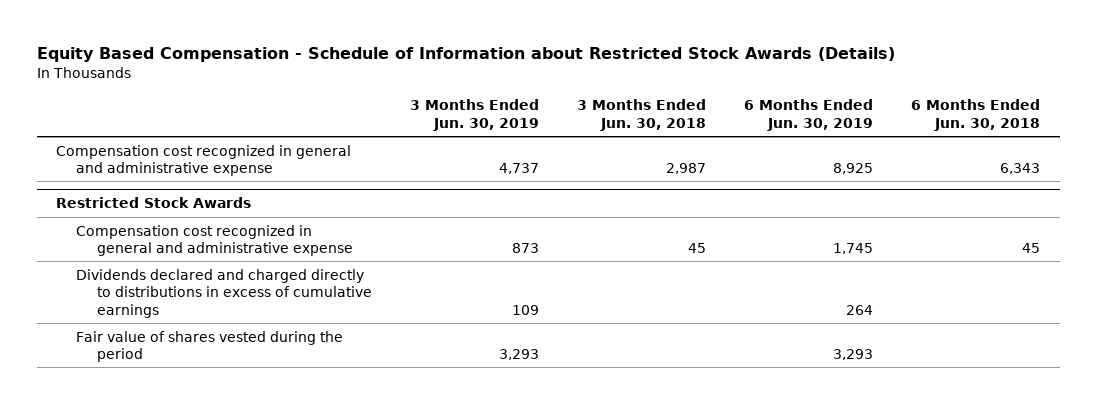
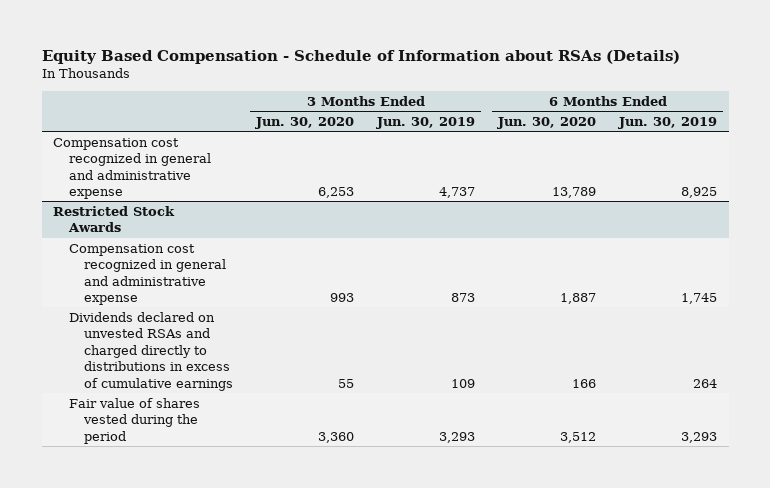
[37,46,896,62] Equity Based Compensation - Schedule of Information about Restricted Stock Awards (Details) -> [41,50,680,65] Equity Based Compensation - Schedule of Information about RSAs (Details)
[577,99,707,131] 3 Months Ended Jun. 30, 2018 -> none
[911,99,1041,131] 6 Months Ended Jun. 30, 2018 -> none
none -> [255,116,355,129] Jun. 30, 2020
none -> [497,116,597,129] Jun. 30, 2020
[76,268,372,318] Dividends declared and charged directly to distributions in excess of cumulative earnings -> [68,311,234,391] Dividends declared on unvested RSAs and charged directly to distributions in excess of cumulative earnings

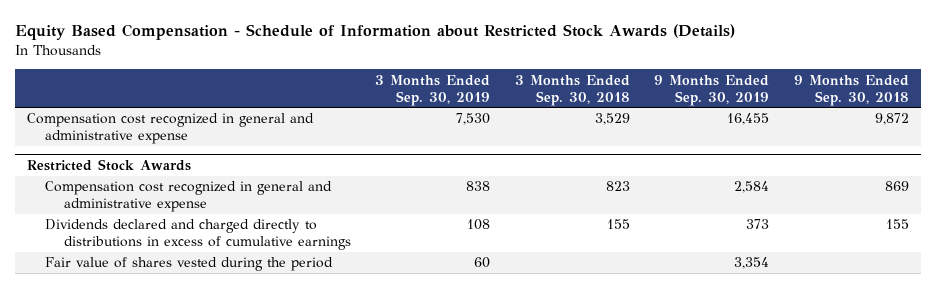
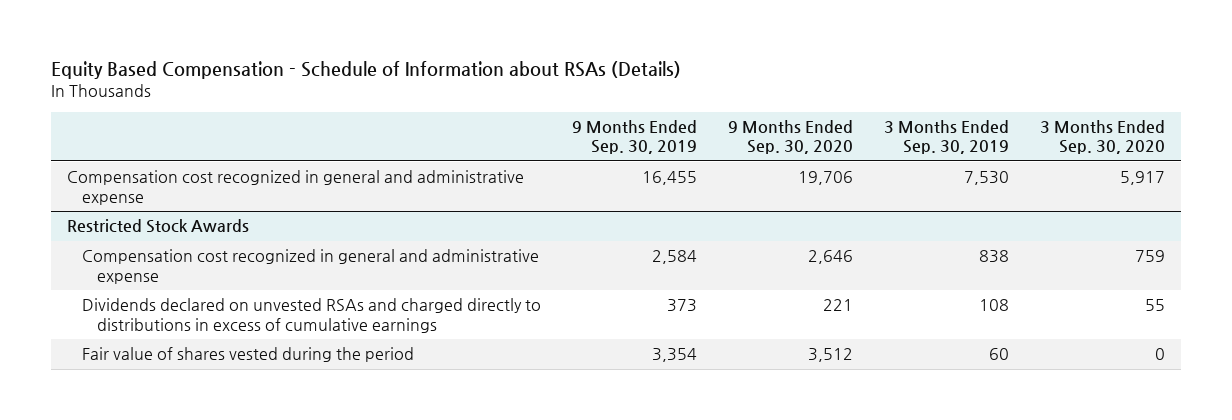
[14,24,735,41] Equity Based Compensation - Schedule of Information about Restricted Stock Awards (Details) -> [51,61,682,80] Equity Based Compensation - Schedule of Information about RSAs (Details)
[514,74,630,106] 3 Months Ended Sep. 30, 2018 -> none
[793,74,909,106] 9 Months Ended Sep. 30, 2018 -> none
none -> [727,120,853,155] 9 Months Ended Sep. 30, 2020
none -> [1040,120,1166,155] 3 Months Ended Sep. 30, 2020
[45,219,351,251] Dividends declared and charged directly to distributions in excess of cumulative earnings -> [81,298,541,333] Dividends declared on unvested RSAs and charged directly to distributions in excess of cumulative earnings

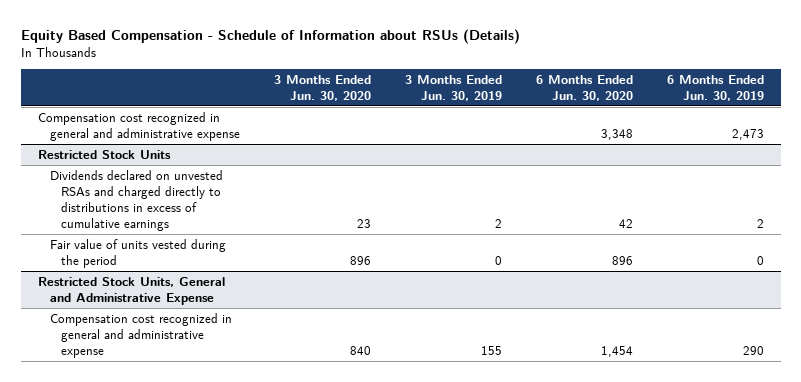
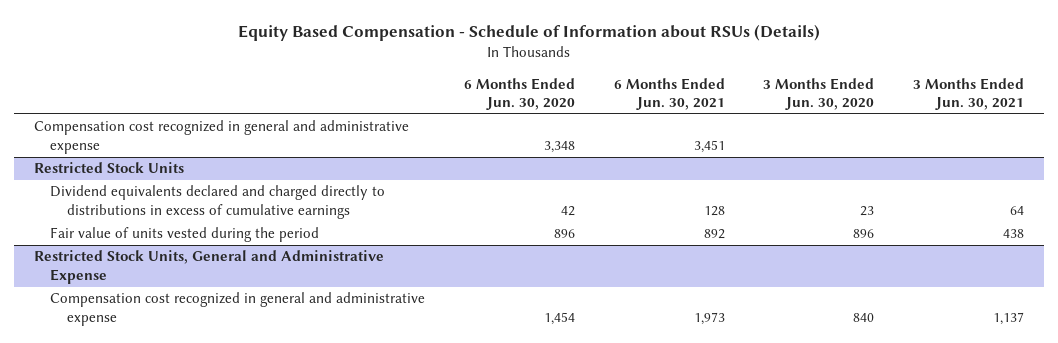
[404,74,502,101] 3 Months Ended Jun. 30, 2019 -> none
[666,74,764,101] 6 Months Ended Jun. 30, 2019 -> none
none -> [613,77,725,111] 6 Months Ended Jun. 30, 2021
none -> [913,77,1025,111] 3 Months Ended Jun. 30, 2021
[49,169,223,231] Dividends declared on unvested RSAs and charged directly to distributions in excess of cumulative earnings -> [50,185,386,219] Dividend equivalents declared and charged directly to distributions in excess of cumulative earnings

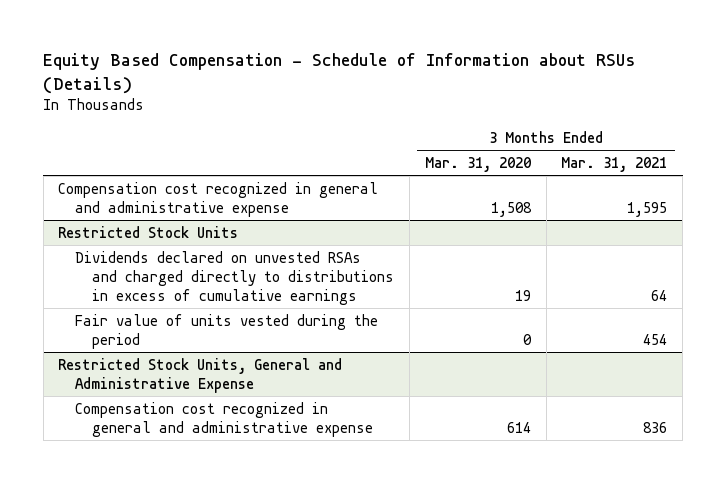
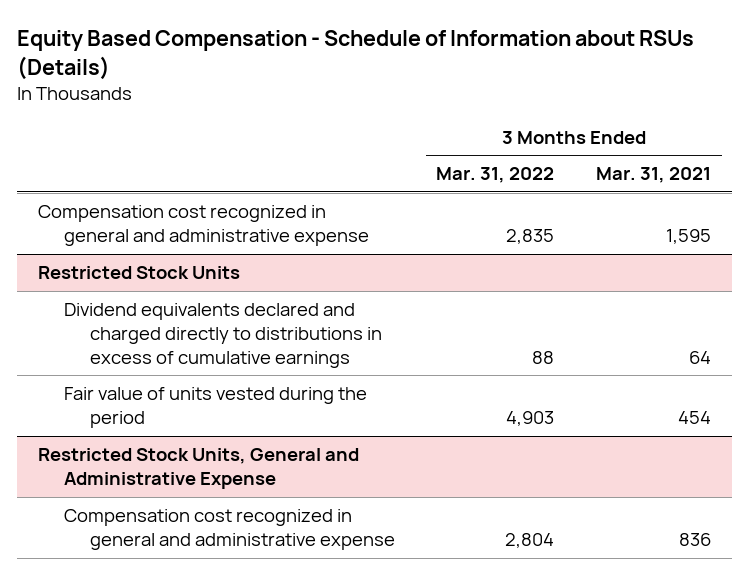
[424,156,531,172] Mar. 31, 2020 -> none
none -> [436,167,555,184] Mar. 31, 2022
[75,250,395,306] Dividends declared on unvested RSAs and charged directly to distributions in excess of cumulative earnings -> [63,303,382,368] Dividend equivalents declared and charged directly to distributions in excess of cumulative earnings

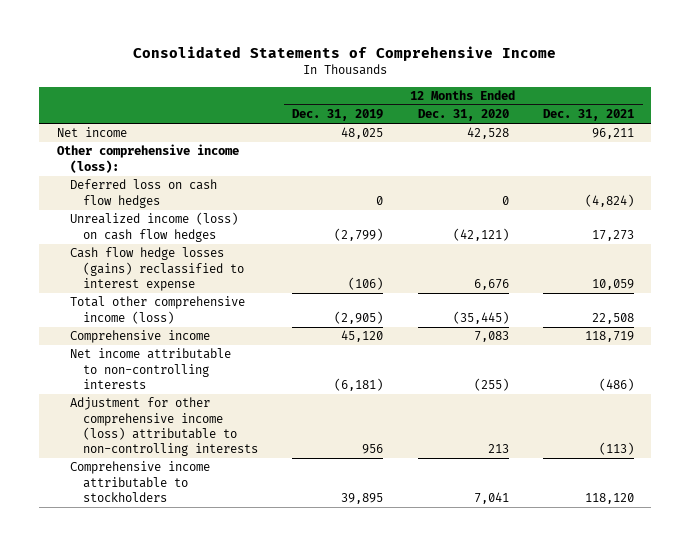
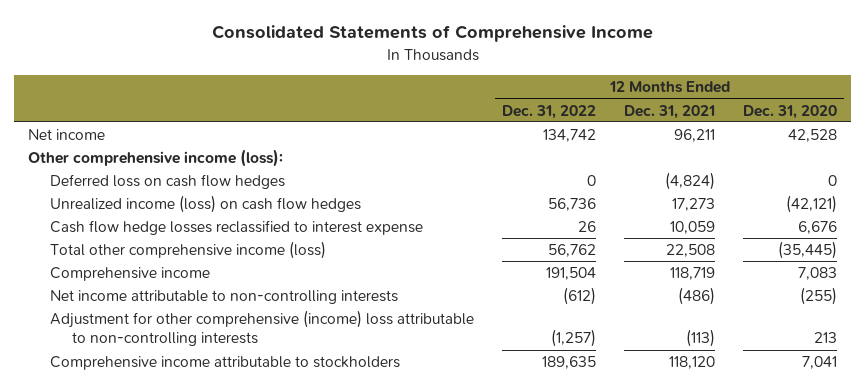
[292,109,384,122] Dec. 31, 2019 -> none
none -> [501,104,596,119] Dec. 31, 2022
[69,247,244,291] Cash flow hedge losses (gains) reclassified to interest expense -> [49,220,423,236] Cash flow hedge losses reclassified to interest expense
[69,397,258,457] Adjustment for other comprehensive income (loss) attributable to non-controlling interests -> [49,310,474,347] Adjustment for other comprehensive (income) loss attributable to non-controlling interests

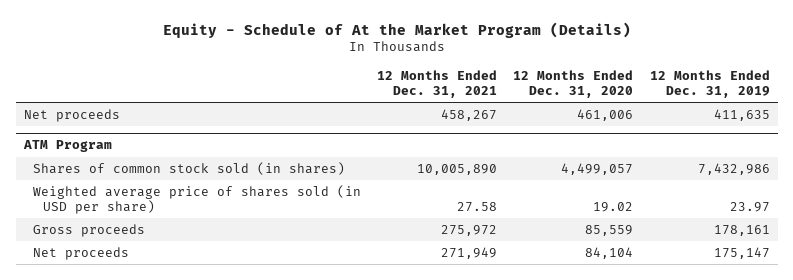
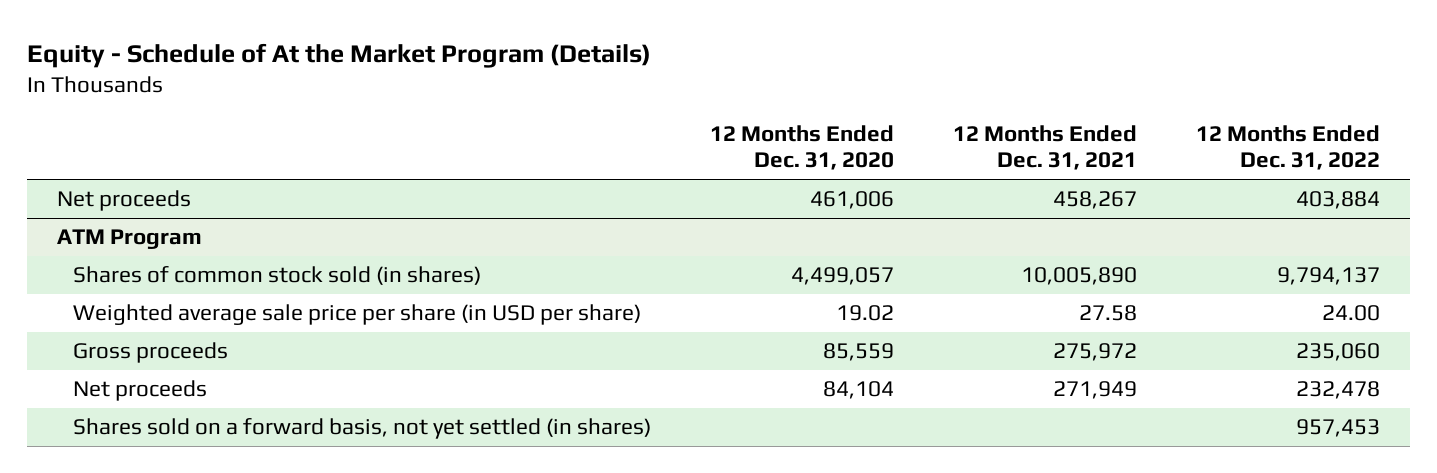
[649,69,770,98] 12 Months Ended Dec. 31, 2019 -> none
none -> [1196,124,1381,171] 12 Months Ended Dec. 31, 2022
[33,184,362,215] Weighted average price of shares sold (in USD per share) -> [72,304,641,326] Weighted average sale price per share (in USD per share)
none -> [72,418,651,440] Shares sold on a forward basis, not yet settled (in shares)

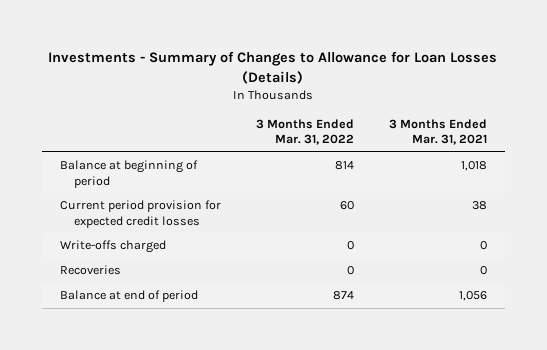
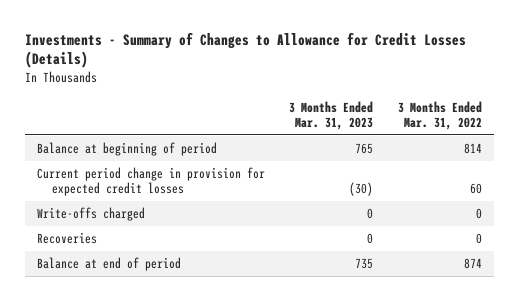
[48,50,498,84] Investments - Summary of Changes to Allowance for Loan Losses (Details) -> [24,31,466,69] Investments - Summary of Changes to Allowance for Credit Losses (Details)
[389,118,488,146] 3 Months Ended Mar. 31, 2021 -> none
none -> [289,100,374,130] 3 Months Ended Mar. 31, 2023
[59,200,221,228] Current period provision for expected credit losses -> [36,167,265,196] Current period change in provision for expected credit losses

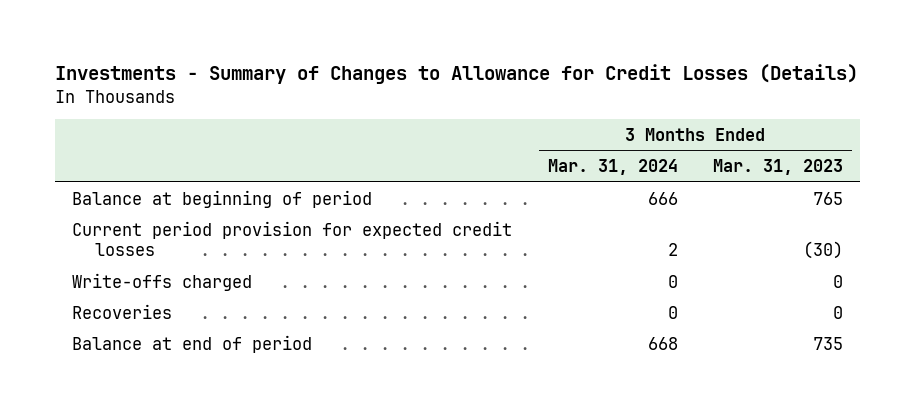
[397,100,482,130] 3 Months Ended Mar. 31, 2022 -> none
none -> [547,159,678,176] Mar. 31, 2024
[36,167,265,196] Current period change in provision for expected credit losses -> [72,220,513,257] Current period provision for expected credit losses

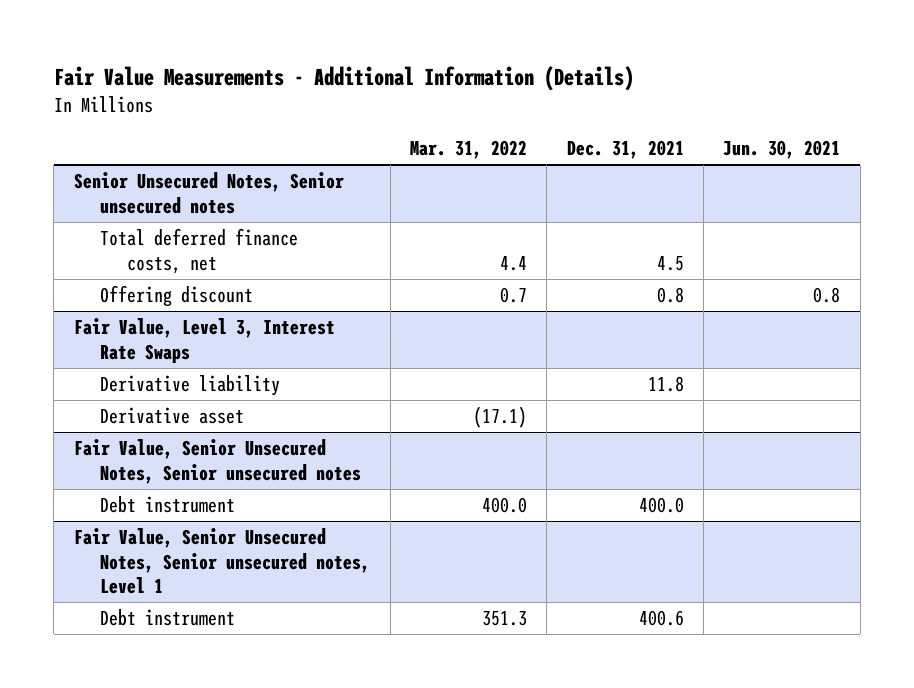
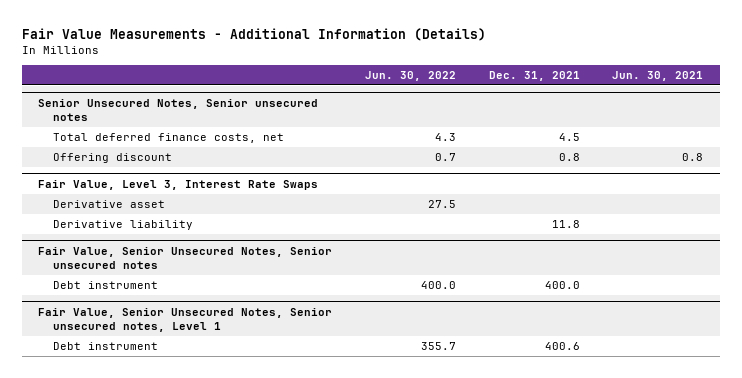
[409,140,527,160] Mar. 31, 2022 -> none
none -> [365,71,457,82] Jun. 30, 2022
[100,375,281,397] Derivative liability -> [53,219,194,230] Derivative liability

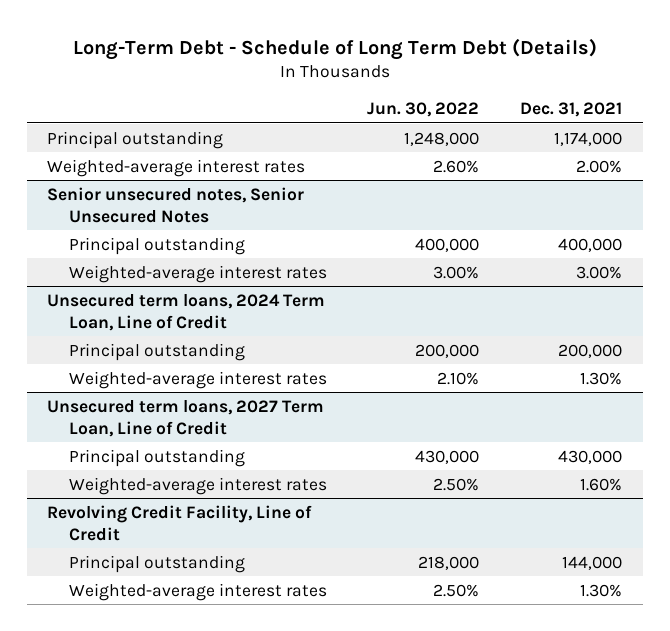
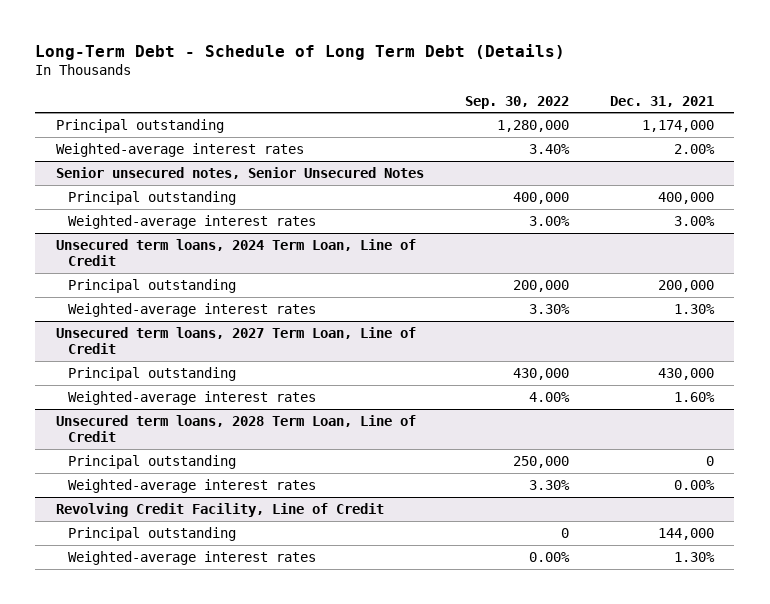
[367,101,480,117] Jun. 30, 2022 -> none
none -> [464,95,569,109] Sep. 30, 2022
none -> [55,414,416,443] Unsecured term loans, 2028 Term Loan, Line of Credit
none -> [68,454,237,469] Principal outstanding
none -> [68,478,317,493] Weighted-average interest rates

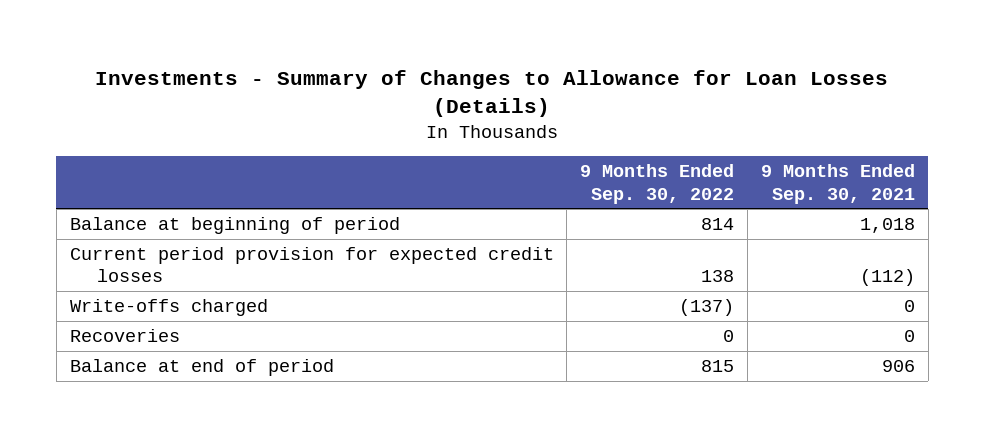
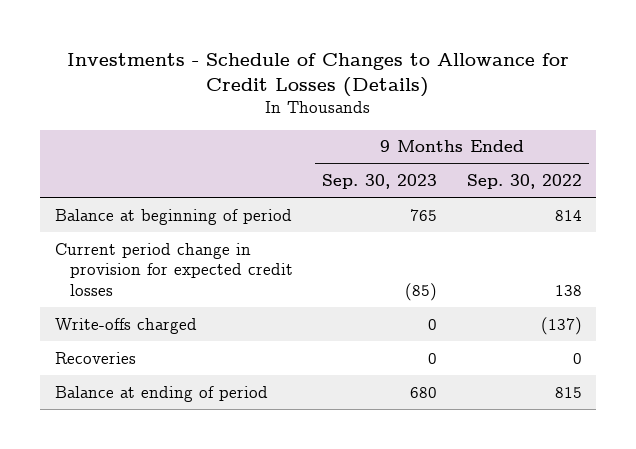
[95,69,889,118] Investments - Summary of Changes to Allowance for Loan Losses (Details) -> [67,52,570,98] Investments - Schedule of Changes to Allowance for Credit Losses (Details)
[760,164,915,204] 9 Months Ended Sep. 30, 2021 -> none
none -> [322,174,438,190] Sep. 30, 2023
[69,246,554,283] Current period provision for expected credit losses -> [54,242,294,296] Current period change in provision for expected credit losses
[69,358,334,376] Balance at end of period -> [54,385,268,402] Balance at ending of period

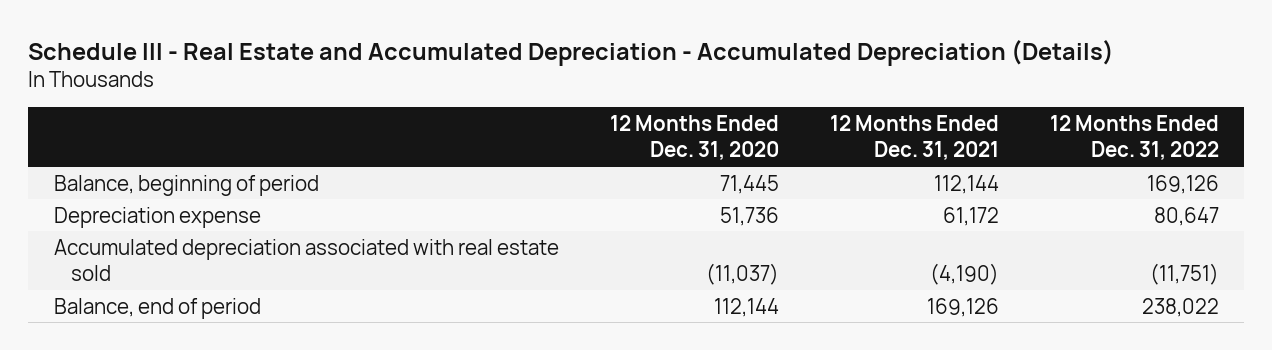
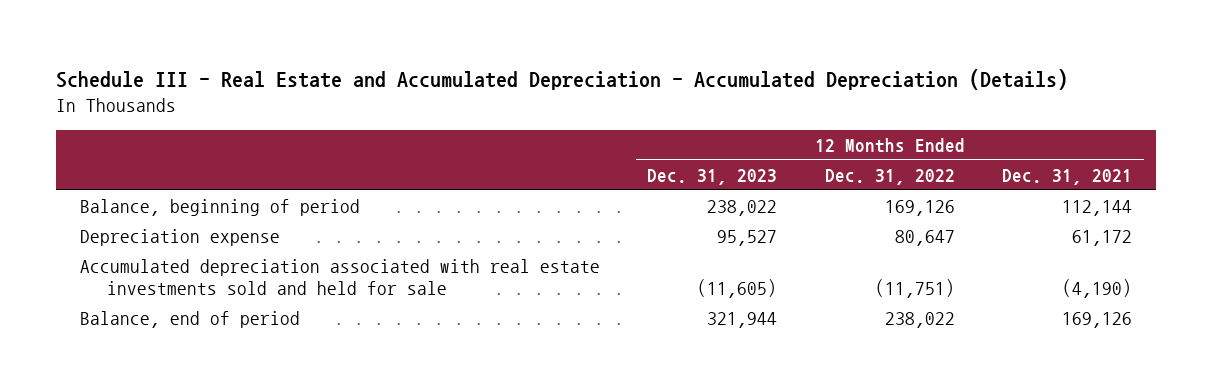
[609,115,779,161] 12 Months Ended Dec. 31, 2020 -> none
none -> [647,168,778,185] Dec. 31, 2023
[53,238,559,281] Accumulated depreciation associated with real estate sold -> [79,258,600,296] Accumulated depreciation associated with real estate investments sold and held for sale

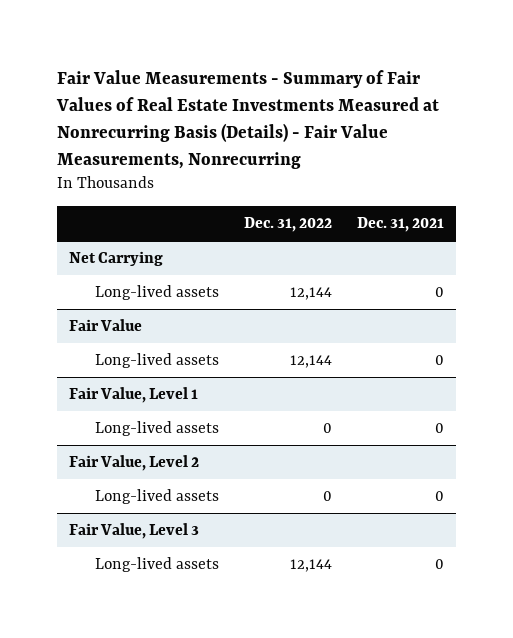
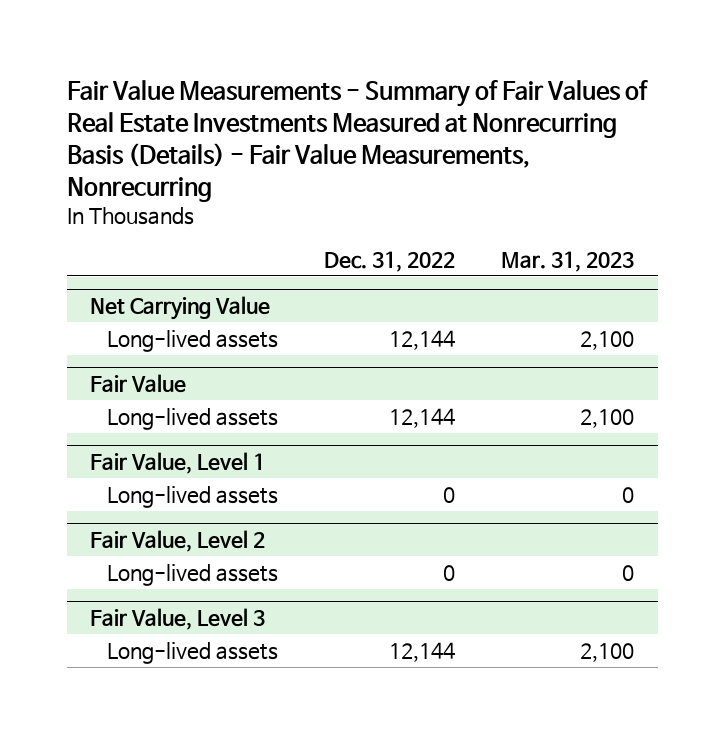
[356,216,444,232] Dec. 31, 2021 -> none
none -> [501,251,635,273] Mar. 31, 2023
[69,251,164,267] Net Carrying -> [90,296,271,321] Net Carrying Value

